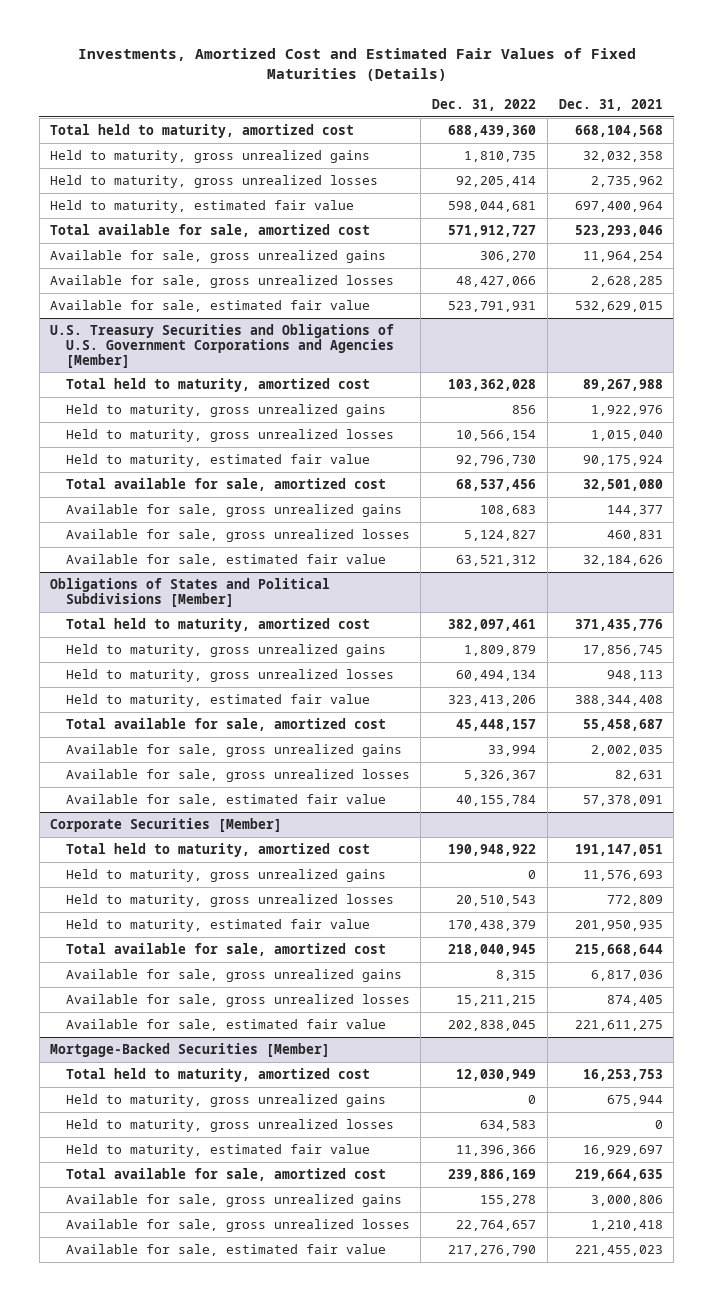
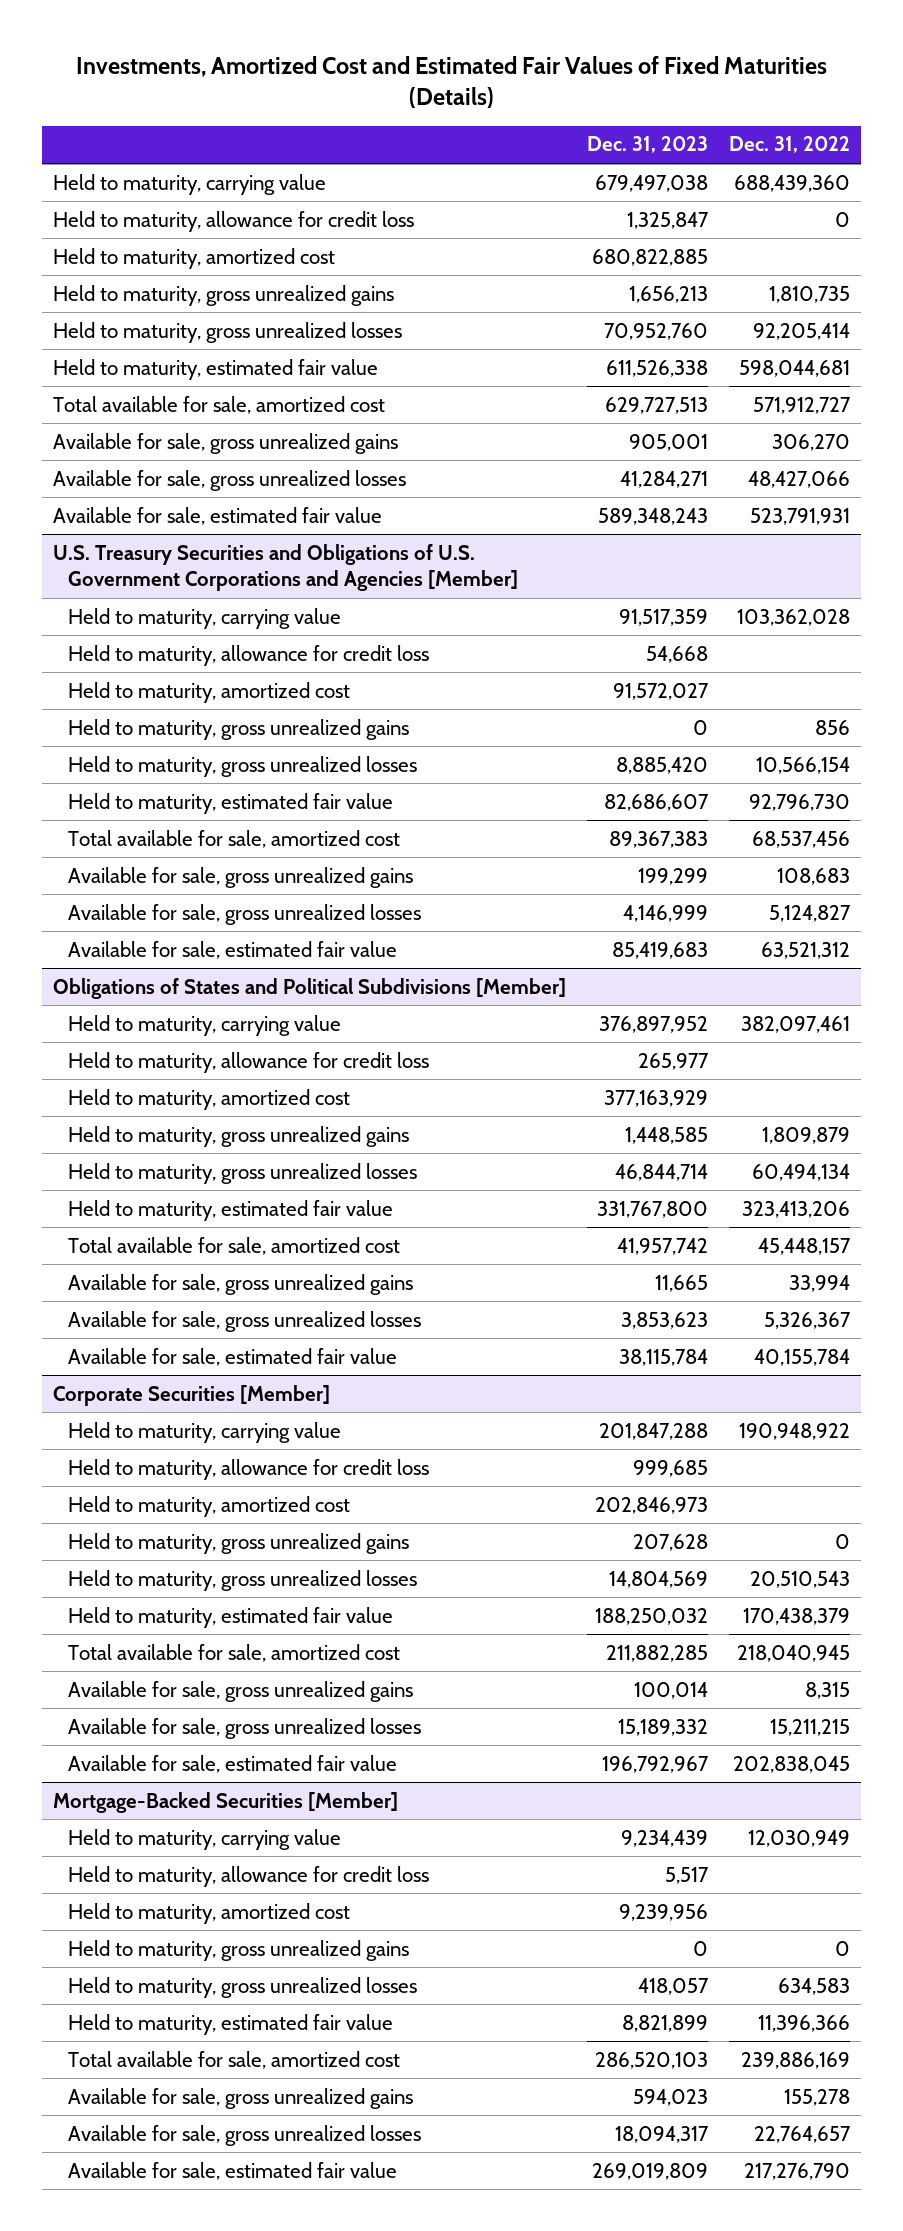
[558,98,663,111] Dec. 31, 2021 -> none
none -> [586,136,708,154] Dec. 31, 2023
[50,123,355,138] Total held to maturity, amortized cost -> [52,173,326,195] Held to maturity, carrying value
none -> [52,210,414,232] Held to maturity, allowance for credit loss
none -> [52,247,335,269] Held to maturity, amortized cost
[65,377,370,392] Total held to maturity, amortized cost -> [67,607,341,629] Held to maturity, carrying value
none -> [67,644,429,666] Held to maturity, allowance for credit loss
none -> [67,681,350,703] Held to maturity, amortized cost
[65,617,370,632] Total held to maturity, amortized cost -> [67,1014,341,1036] Held to maturity, carrying value
none -> [67,1051,429,1073] Held to maturity, allowance for credit loss
none -> [67,1088,350,1110] Held to maturity, amortized cost
[65,842,370,857] Total held to maturity, amortized cost -> [67,1421,341,1443] Held to maturity, carrying value
none -> [67,1458,429,1480] Held to maturity, allowance for credit loss
none -> [67,1495,350,1517] Held to maturity, amortized cost
[65,1067,370,1082] Total held to maturity, amortized cost -> [67,1828,341,1850] Held to maturity, carrying value
none -> [67,1865,429,1887] Held to maturity, allowance for credit loss
none -> [67,1902,350,1924] Held to maturity, amortized cost

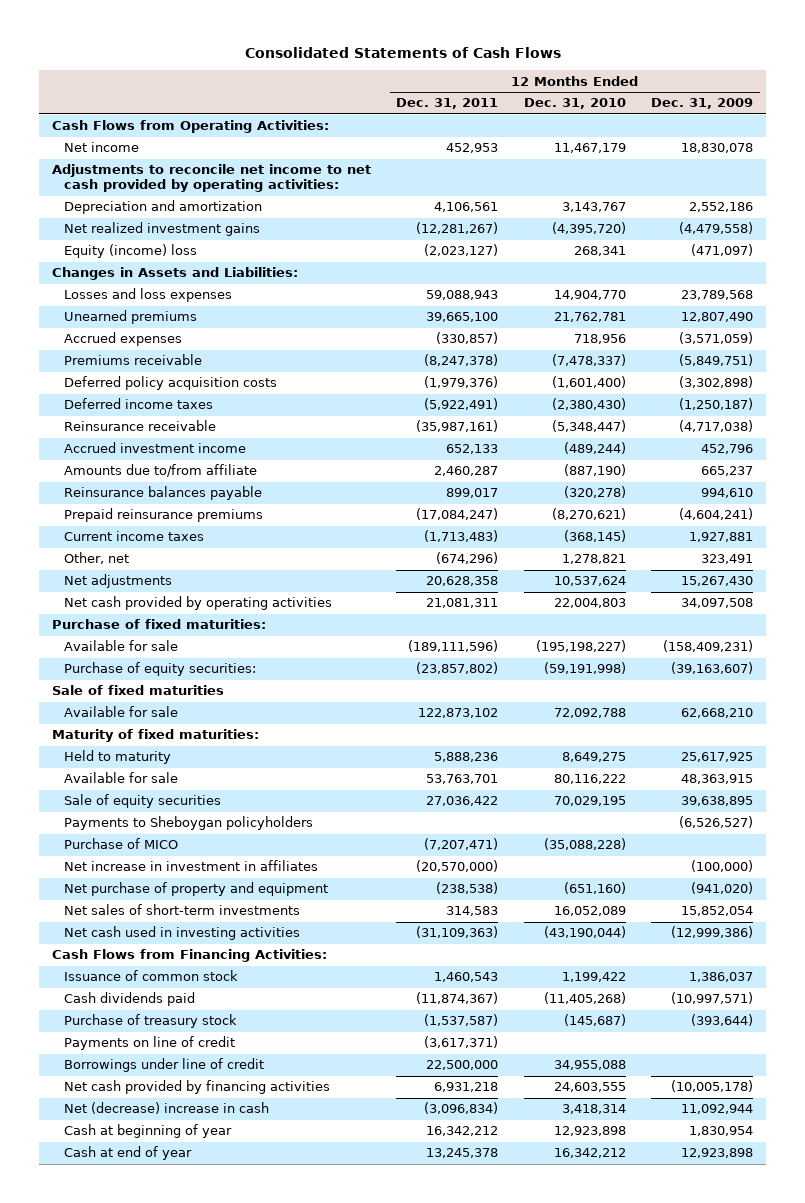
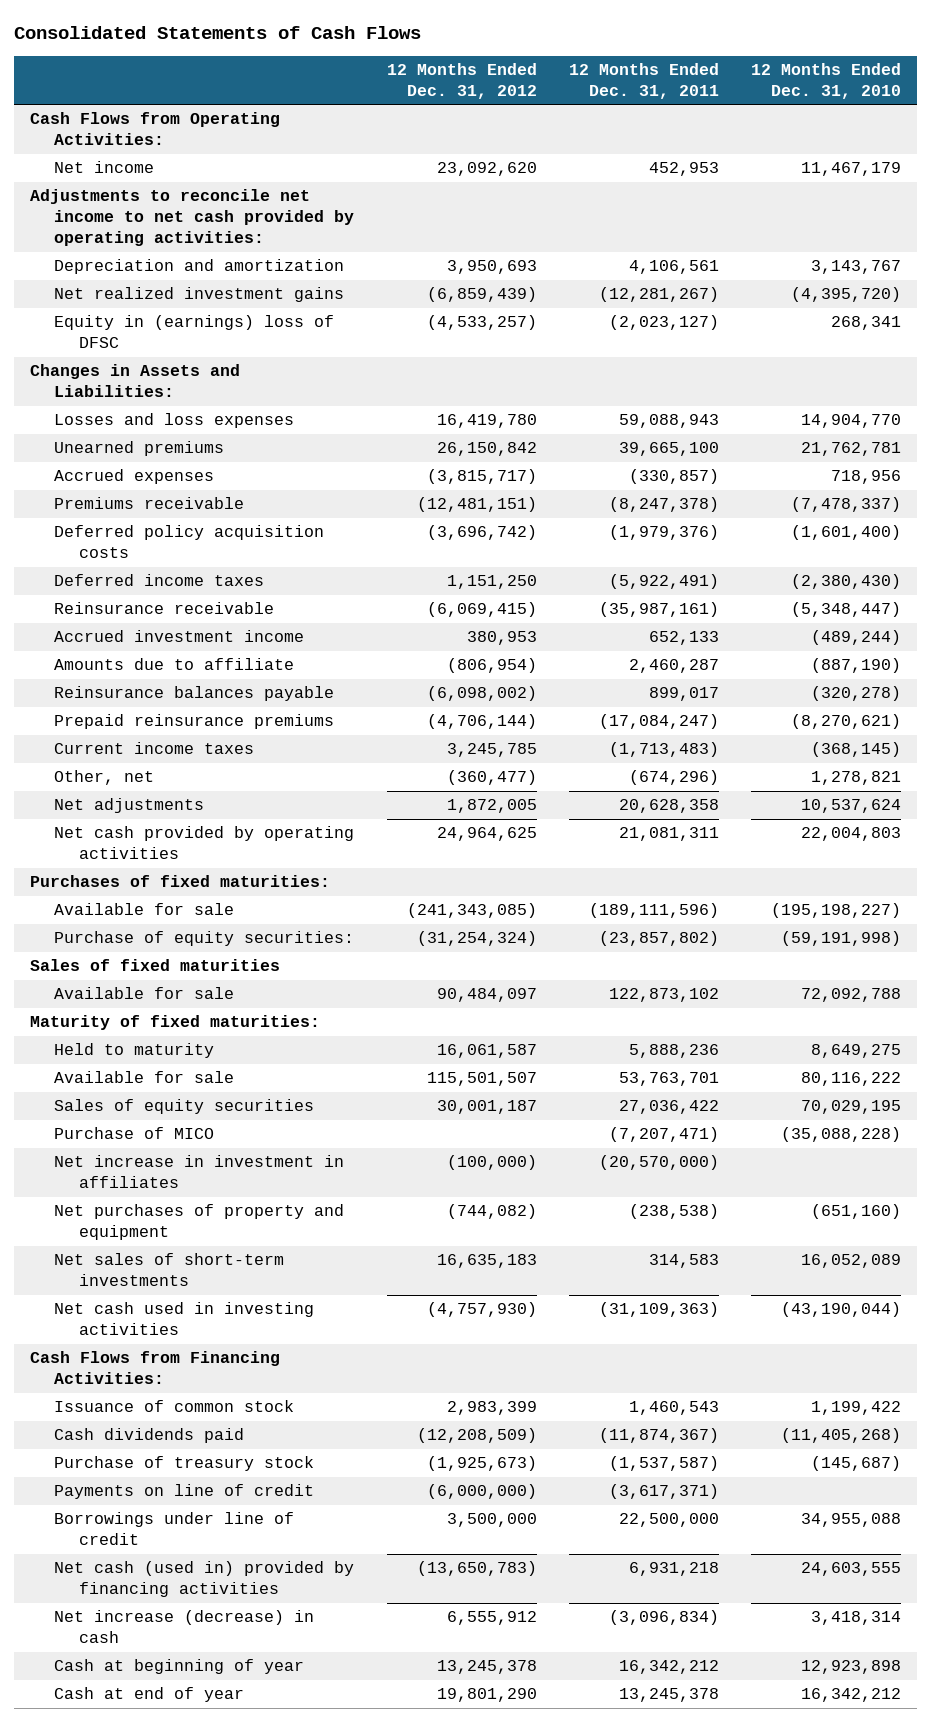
[651,98,754,110] Dec. 31, 2009 -> none
none -> [386,62,537,99] 12 Months Ended Dec. 31, 2012
[64,244,198,259] Equity (income) loss -> [54,315,335,349] Equity in (earnings) loss of DFSC
[64,464,258,478] Amounts due to/from affiliate -> [54,658,295,671] Amounts due to affiliate
[51,619,266,630] Purchase of fixed maturities: -> [29,875,330,888] Purchases of fixed maturities:
[51,685,224,696] Sale of fixed maturities -> [29,959,280,972] Sales of fixed maturities
[64,816,314,831] Payments to Sheboygan policyholders -> none
[64,794,222,809] Sale of equity securities -> [54,1099,315,1115] Sales of equity securities
[64,882,329,897] Net purchase of property and equipment -> [54,1204,345,1241] Net purchases of property and equipment
[64,1080,331,1095] Net cash provided by financing activities -> [54,1561,355,1598] Net cash (used in) provided by financing activities
[64,1102,270,1115] Net (decrease) increase in cash -> [54,1610,315,1644] Net increase (decrease) in cash

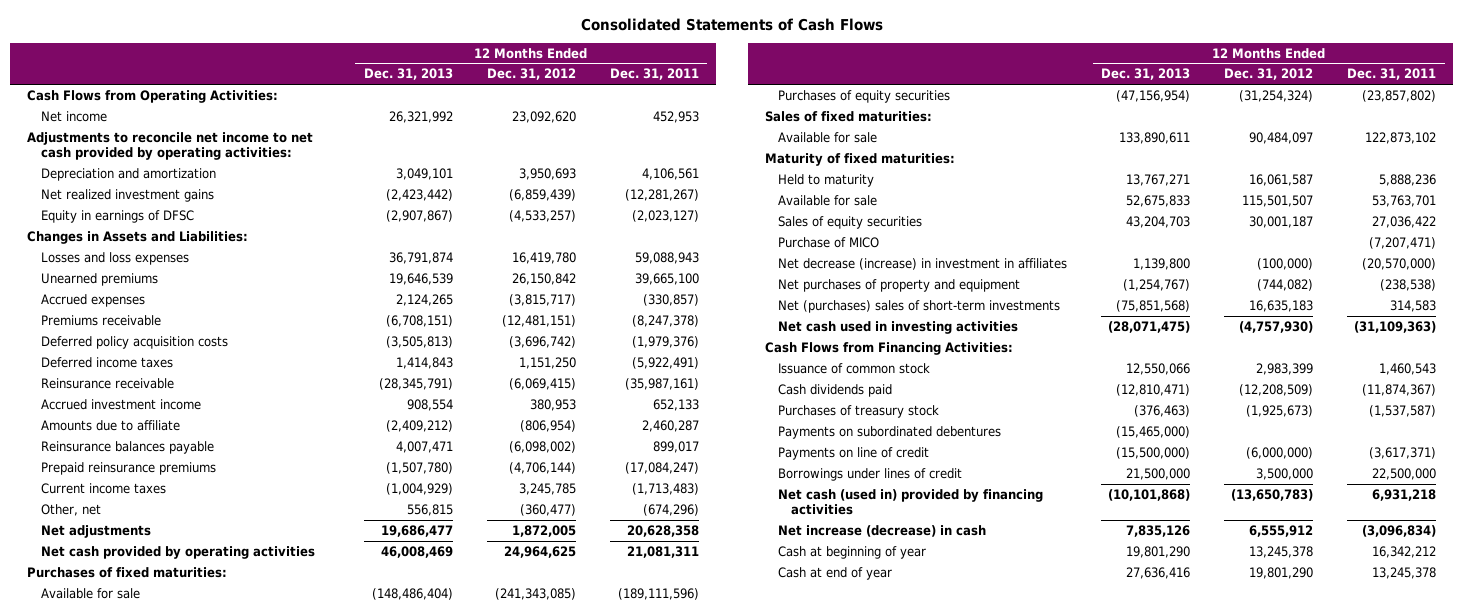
[750,62,901,99] 12 Months Ended Dec. 31, 2010 -> none
none -> [363,68,453,81] Dec. 31, 2013
[54,315,335,349] Equity in (earnings) loss of DFSC -> [40,209,194,223] Equity in earnings of DFSC
[54,931,355,947] Purchase of equity securities: -> [777,89,950,103] Purchases of equity securities
[29,959,280,972] Sales of fixed maturities -> [764,110,932,122] Sales of fixed maturities:
[54,1155,345,1189] Net increase in investment in affiliates -> [777,257,1067,270] Net decrease (increase) in investment in affiliates
[54,1253,285,1287] Net sales of short-term investments -> [777,299,1060,313] Net (purchases) sales of short-term investments
[54,1456,315,1472] Purchase of treasury stock -> [777,404,939,418] Purchases of treasury stock
none -> [777,425,1001,439] Payments on subordinated debentures
[54,1512,295,1546] Borrowings under line of credit -> [777,467,962,481] Borrowings under lines of credit

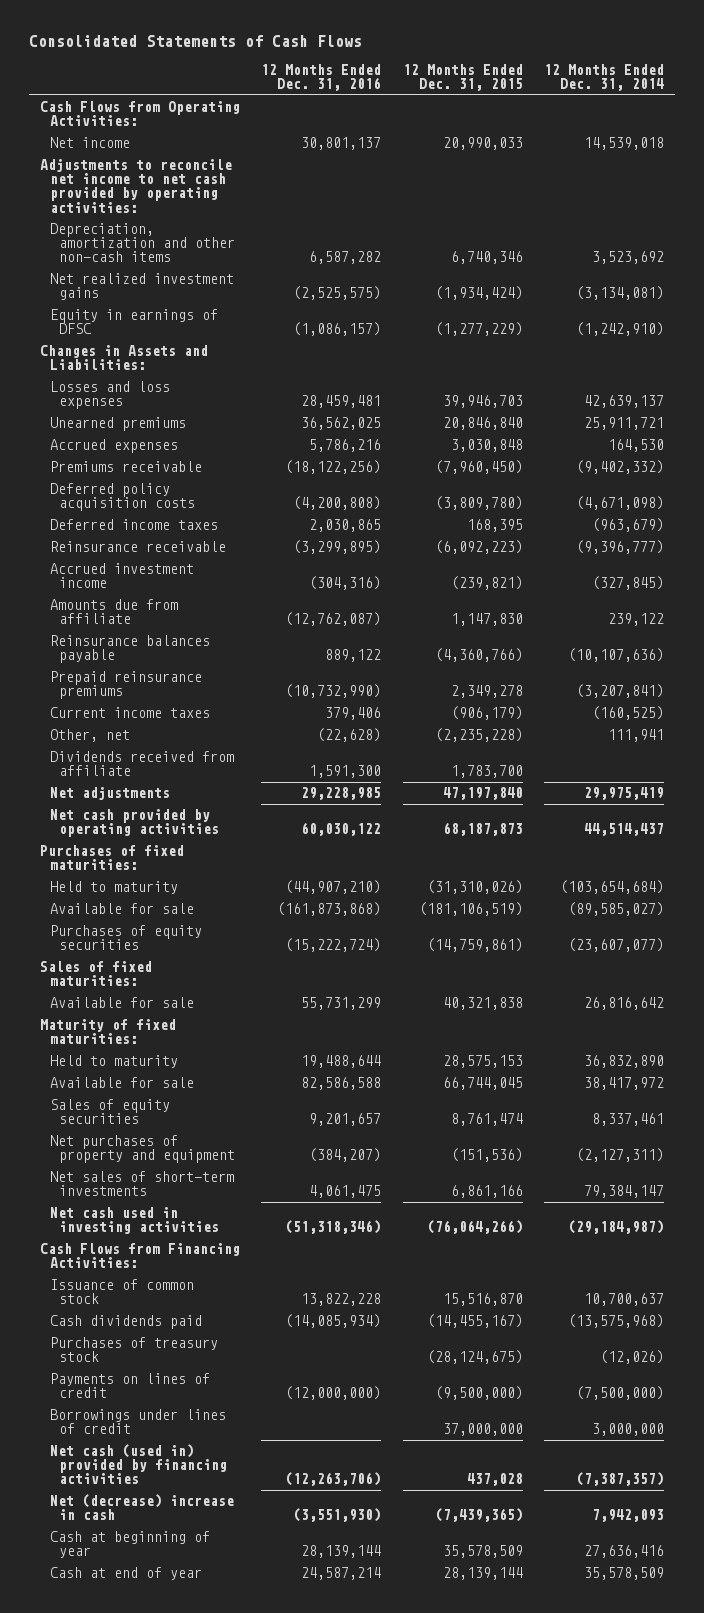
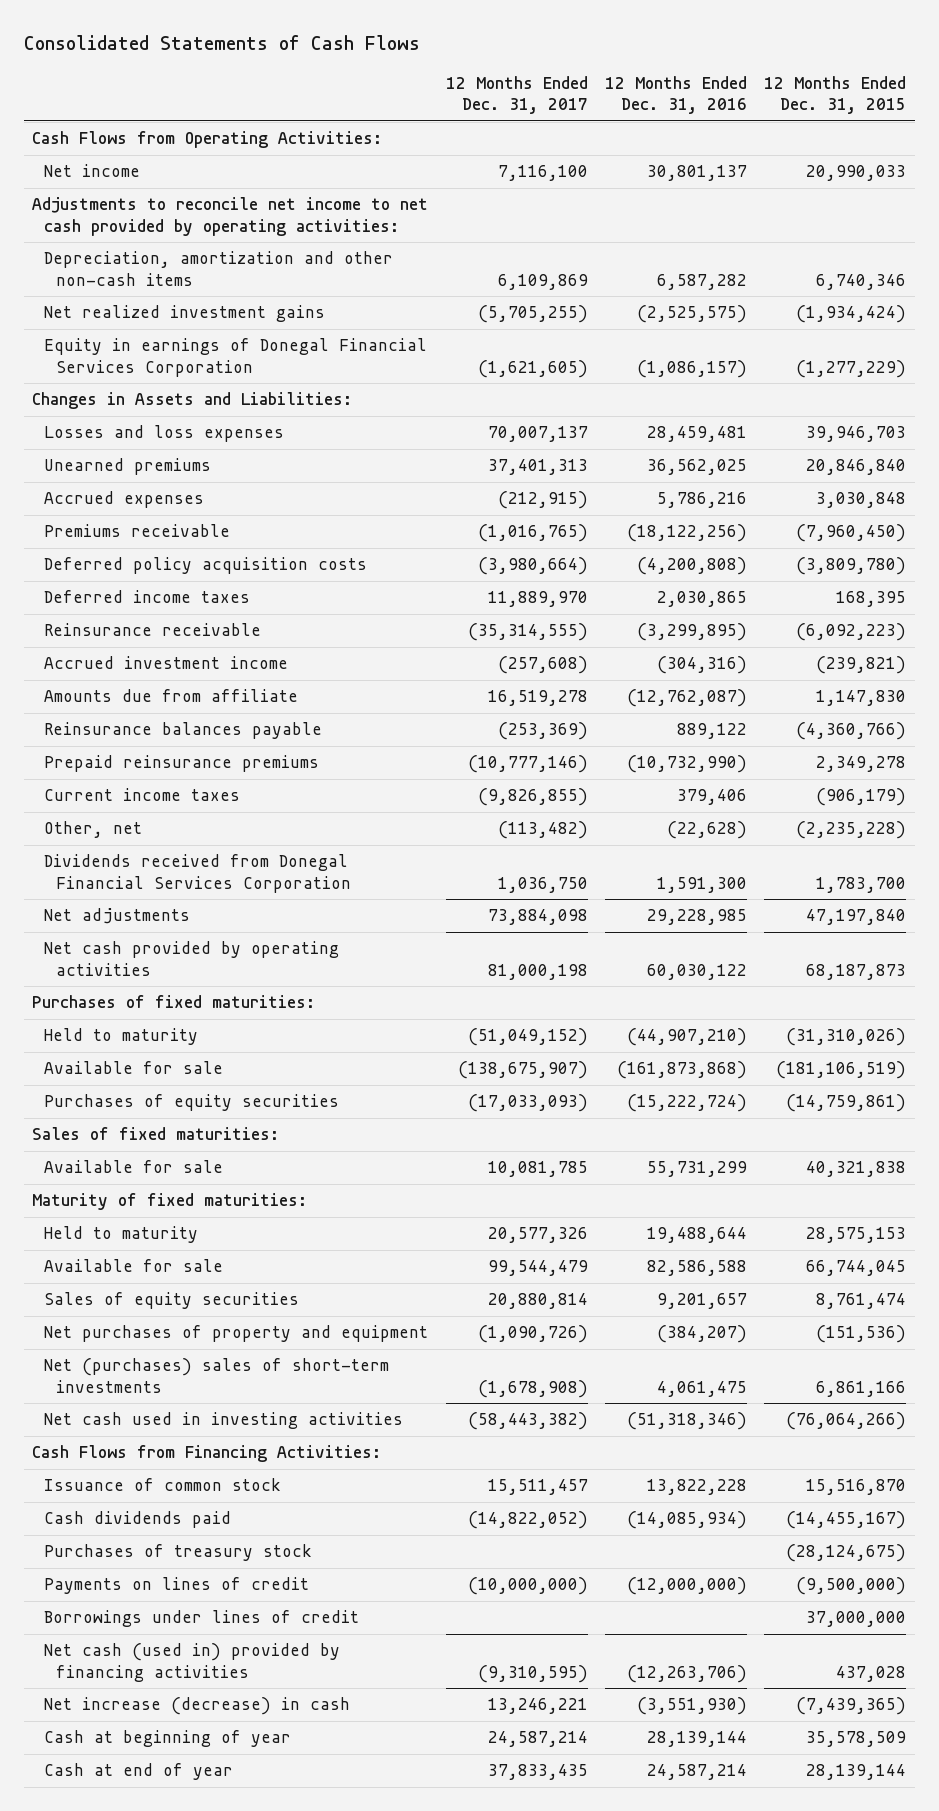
[544,63,665,91] 12 Months Ended Dec. 31, 2014 -> none
none -> [445,75,588,115] 12 Months Ended Dec. 31, 2017
[49,309,218,335] Equity in earnings of DFSC -> [44,338,428,377] Equity in earnings of Donegal Financial Services Corporation
[49,751,234,777] Dividends received from affiliate -> [44,854,352,893] Dividends received from Donegal Financial Services Corporation
[49,1171,234,1197] Net sales of short-term investments -> [44,1358,390,1393] Net (purchases) sales of short-term investments
[49,1494,234,1521] Net (decrease) increase in cash -> [44,1697,351,1716] Net increase (decrease) in cash

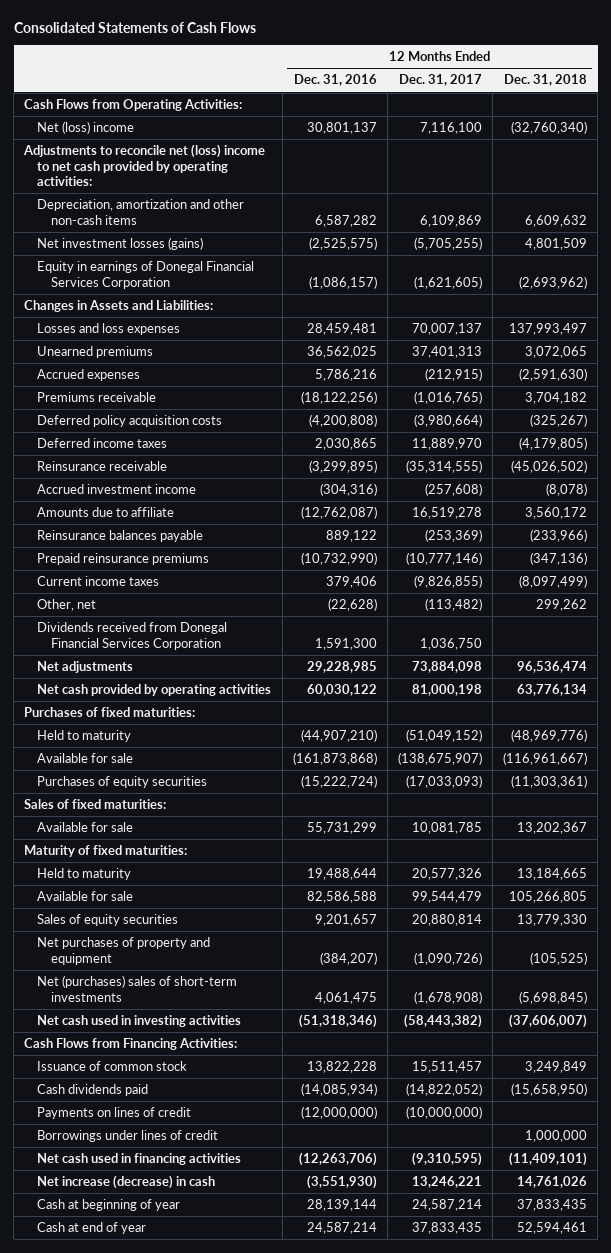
[764,75,907,115] 12 Months Ended Dec. 31, 2015 -> none
none -> [503,74,587,87] Dec. 31, 2018
[44,164,141,178] Net income -> [37,121,135,135] Net (loss) income
[32,197,429,236] Adjustments to reconcile net income to net cash provided by operating activities: -> [23,144,266,187] Adjustments to reconcile net (loss) income to net cash provided by operating activities:
[44,305,326,323] Net realized investment gains -> [37,237,204,251] Net investment losses (gains)
[44,689,299,703] Amounts due from affiliate -> [37,507,175,518] Amounts due to affiliate
[44,1544,313,1562] Purchases of treasury stock -> none
[44,1643,341,1682] Net cash (used in) provided by financing activities -> [37,1153,242,1166] Net cash used in financing activities

